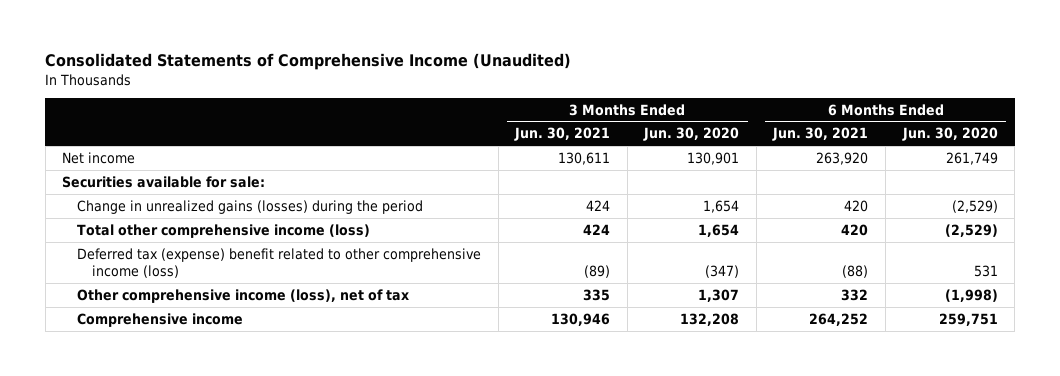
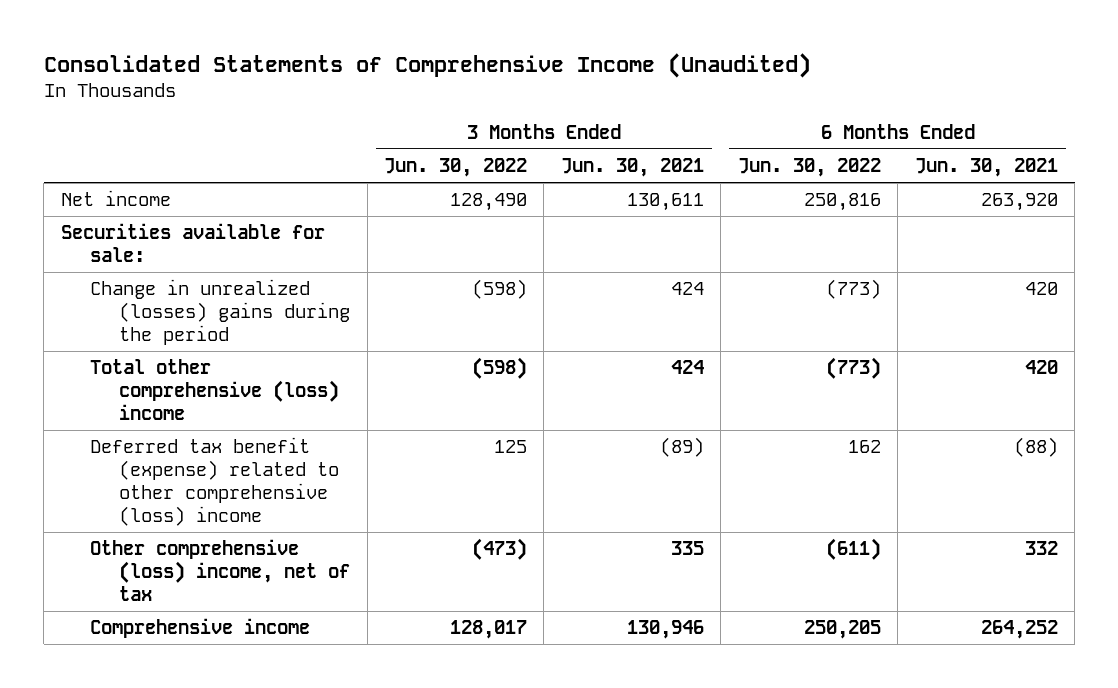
[643,127,740,142] Jun. 30, 2020 -> none
[901,127,998,142] Jun. 30, 2020 -> none
none -> [383,158,527,178] Jun. 30, 2022
none -> [737,158,881,178] Jun. 30, 2022
[77,199,424,214] Change in unrealized gains (losses) during the period -> [89,279,351,346] Change in unrealized (losses) gains during the period
[77,223,371,238] Total other comprehensive income (loss) -> [89,359,340,421] Total other comprehensive (loss) income
[77,247,482,278] Deferred tax (expense) benefit related to other comprehensive income (loss) -> [89,437,340,527] Deferred tax benefit (expense) related to other comprehensive (loss) income
[77,288,410,303] Other comprehensive income (loss), net of tax -> [89,539,351,602] Other comprehensive (loss) income, net of tax

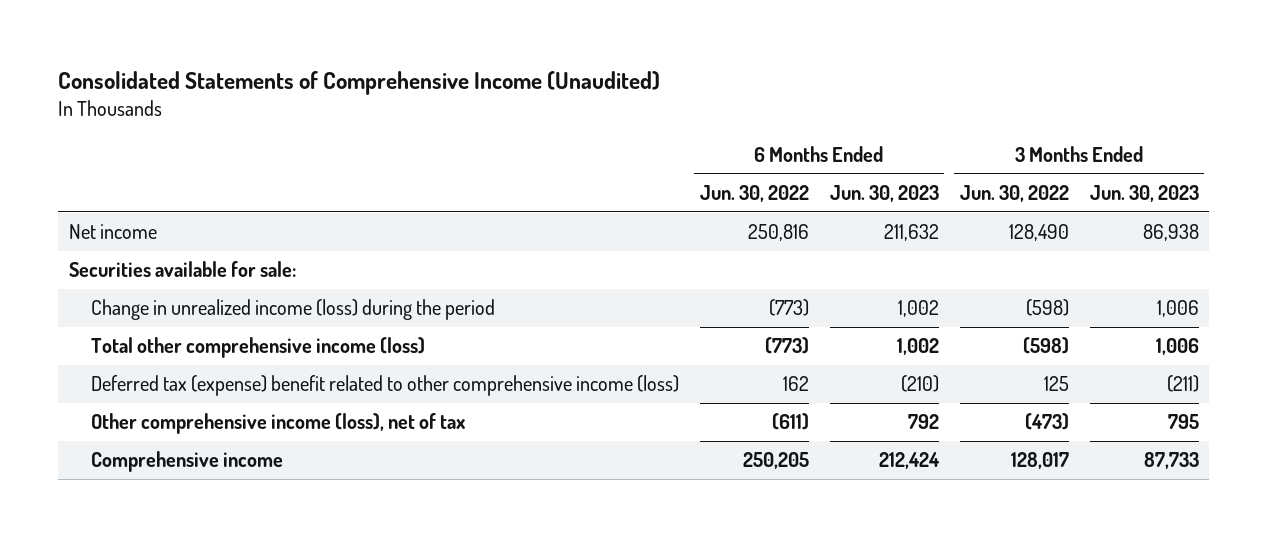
[560,158,704,178] Jun. 30, 2021 -> none
[914,158,1058,178] Jun. 30, 2021 -> none
none -> [829,185,939,203] Jun. 30, 2023
none -> [1089,185,1199,203] Jun. 30, 2023
[89,279,351,346] Change in unrealized (losses) gains during the period -> [90,299,495,321] Change in unrealized income (loss) during the period
[89,359,340,421] Total other comprehensive (loss) income -> [90,337,425,359] Total other comprehensive income (loss)
[89,437,340,527] Deferred tax benefit (expense) related to other comprehensive (loss) income -> [90,375,679,397] Deferred tax (expense) benefit related to other comprehensive income (loss)
[89,539,351,602] Other comprehensive (loss) income, net of tax -> [90,413,465,435] Other comprehensive income (loss), net of tax

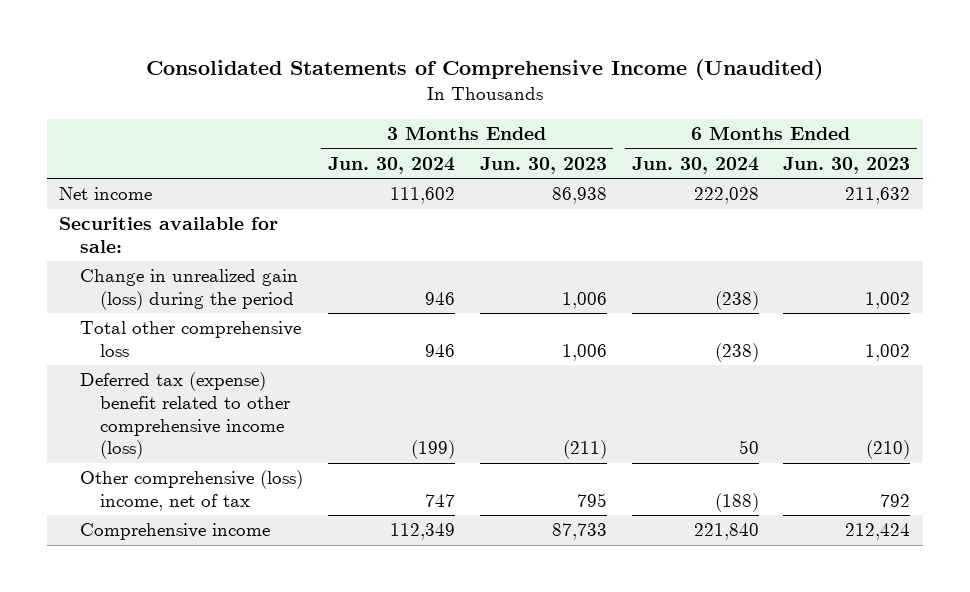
[699,185,809,203] Jun. 30, 2022 -> none
[959,185,1069,203] Jun. 30, 2022 -> none
none -> [327,156,455,174] Jun. 30, 2024
none -> [631,156,759,174] Jun. 30, 2024
[90,299,495,321] Change in unrealized income (loss) during the period -> [79,269,298,310] Change in unrealized gain (loss) during the period
[90,337,425,359] Total other comprehensive income (loss) -> [79,321,301,357] Total other comprehensive loss
[90,413,465,435] Other comprehensive income (loss), net of tax -> [79,470,303,511] Other comprehensive (loss) income, net of tax

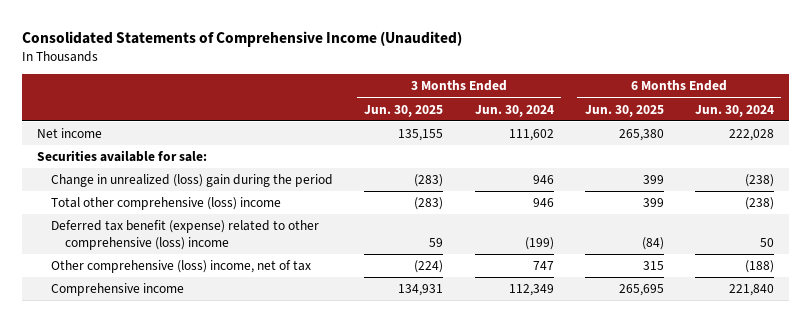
[479,156,607,174] Jun. 30, 2023 -> none
[783,156,911,174] Jun. 30, 2023 -> none
none -> [364,104,444,117] Jun. 30, 2025
none -> [584,104,664,117] Jun. 30, 2025
[79,269,298,310] Change in unrealized gain (loss) during the period -> [51,174,334,188] Change in unrealized (loss) gain during the period
[79,321,301,357] Total other comprehensive loss -> [51,197,282,211] Total other comprehensive (loss) income
[79,372,290,460] Deferred tax (expense) benefit related to other comprehensive income (loss) -> [51,220,320,250] Deferred tax benefit (expense) related to other comprehensive (loss) income

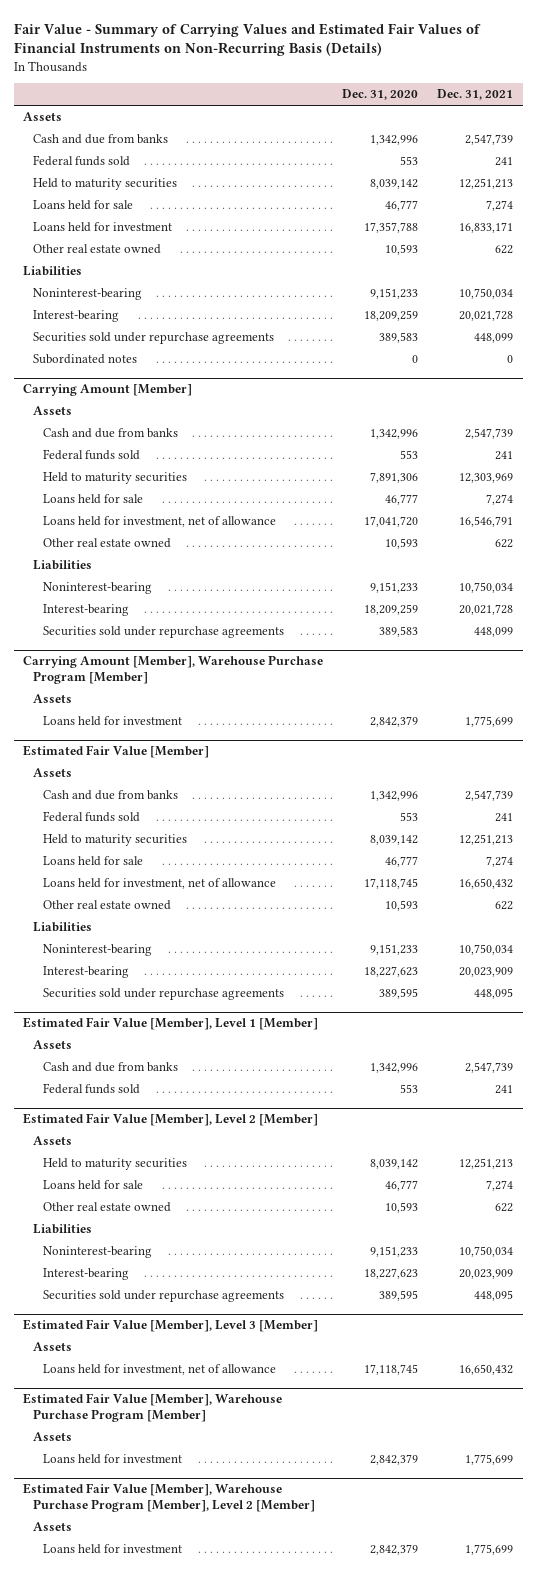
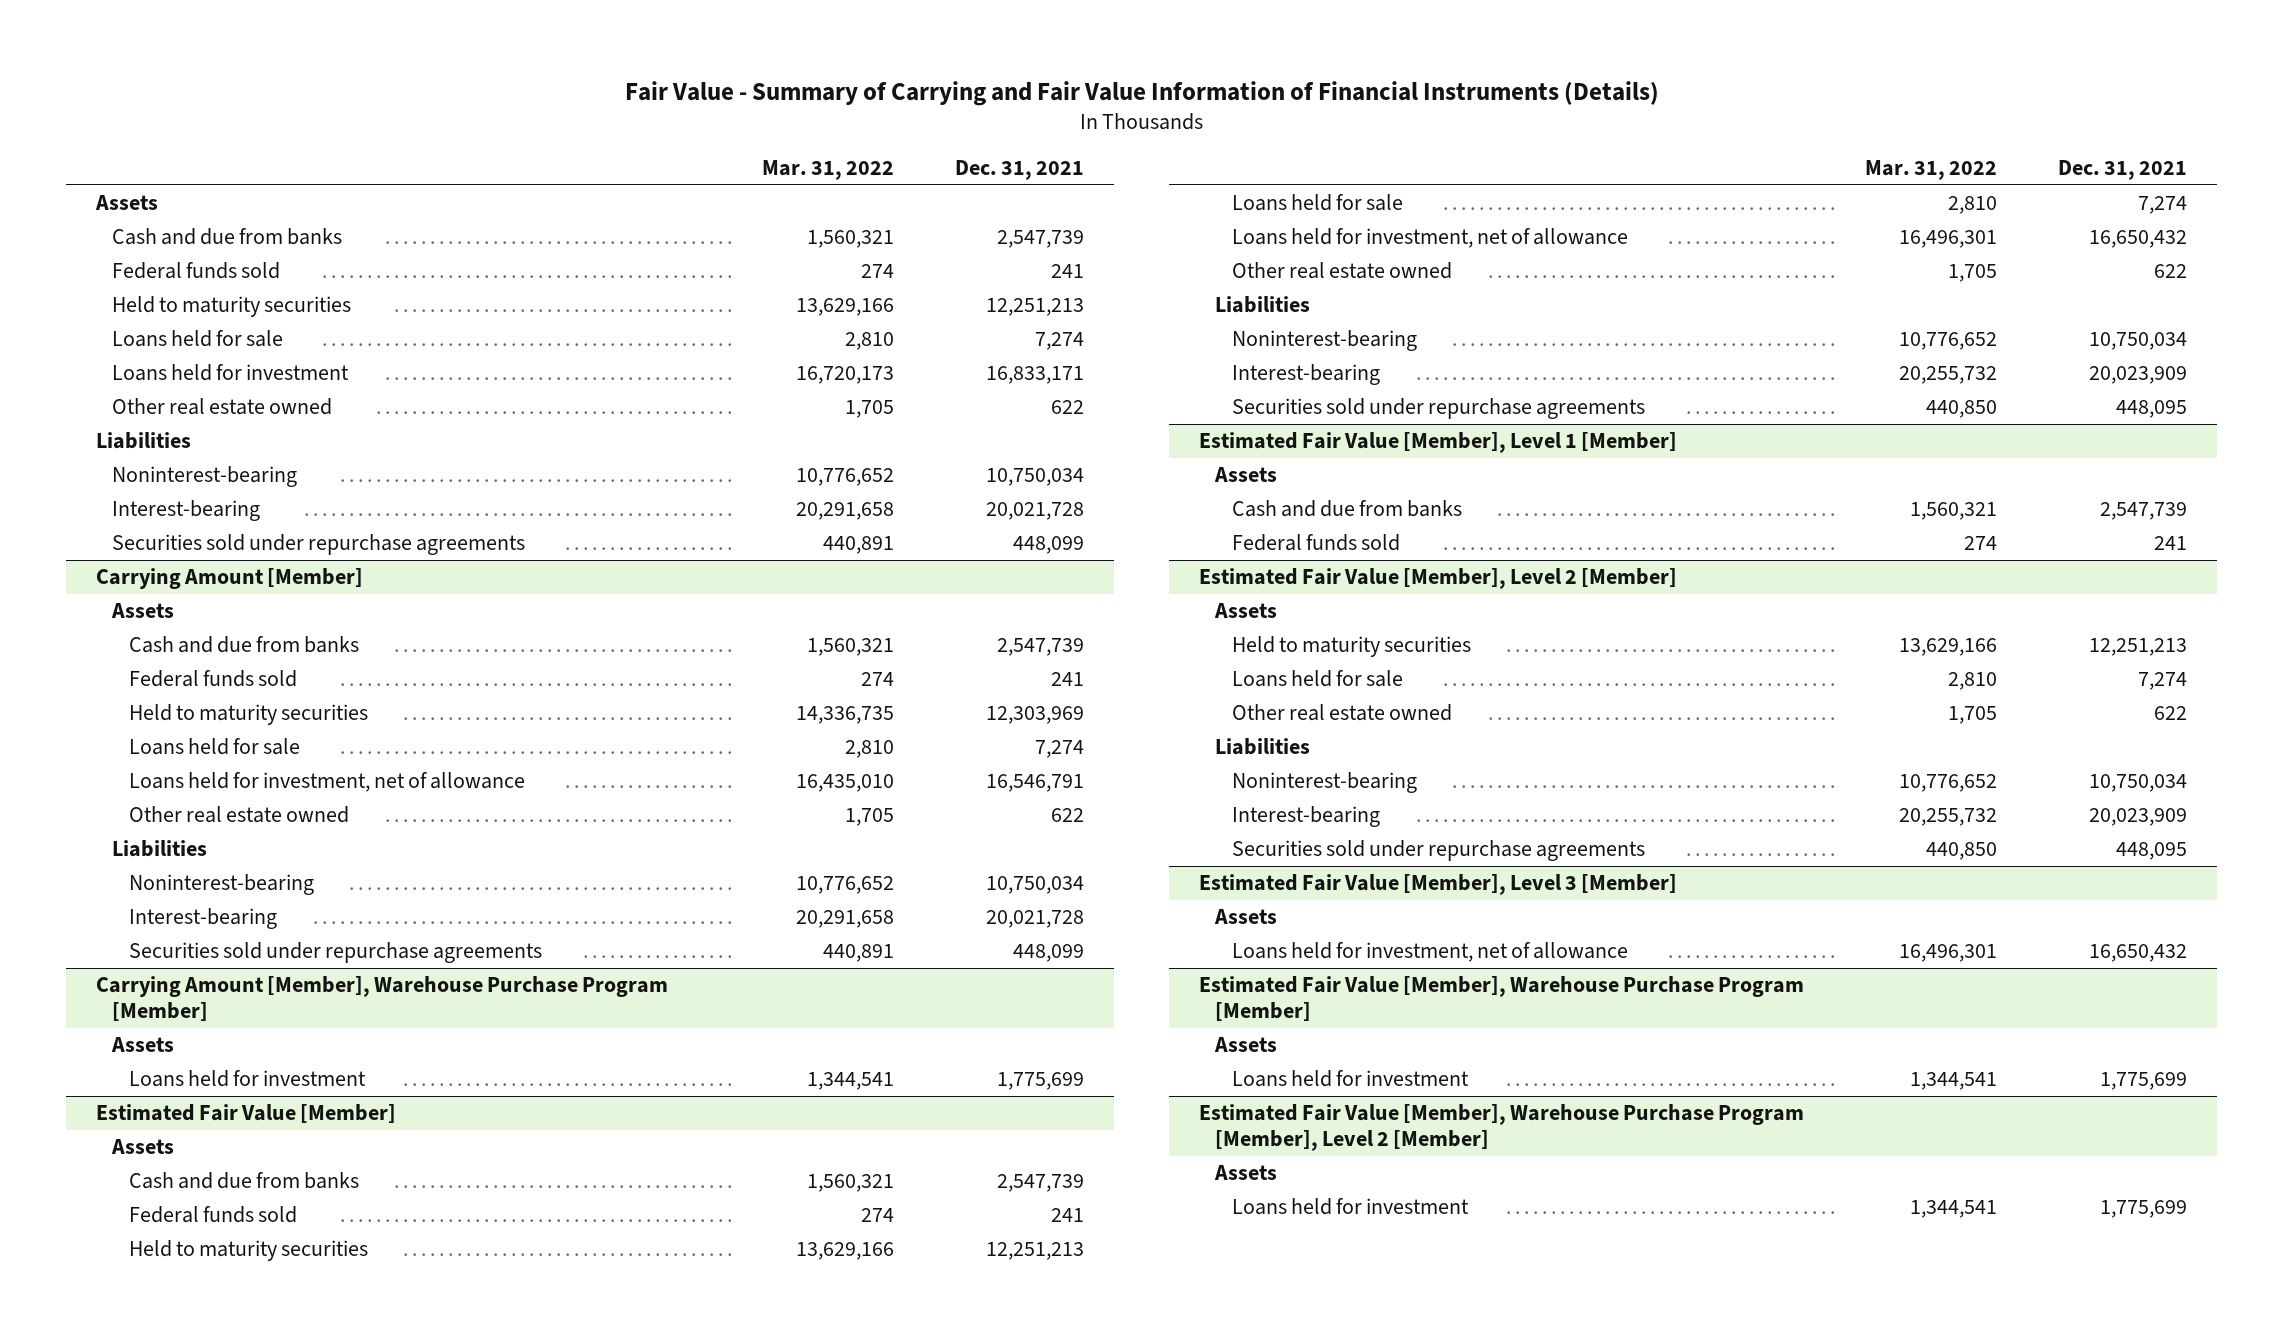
[13,22,481,57] Fair Value - Summary of Carrying Values and Estimated Fair Values of Financial Instruments on Non-Recurring Basis (Details) -> [624,80,1659,106] Fair Value - Summary of Carrying and Fair Value Information of Financial Instruments (Details)
[342,89,419,101] Dec. 31, 2020 -> none
none -> [762,159,895,180] Mar. 31, 2022
[33,353,138,364] Subordinated notes -> none

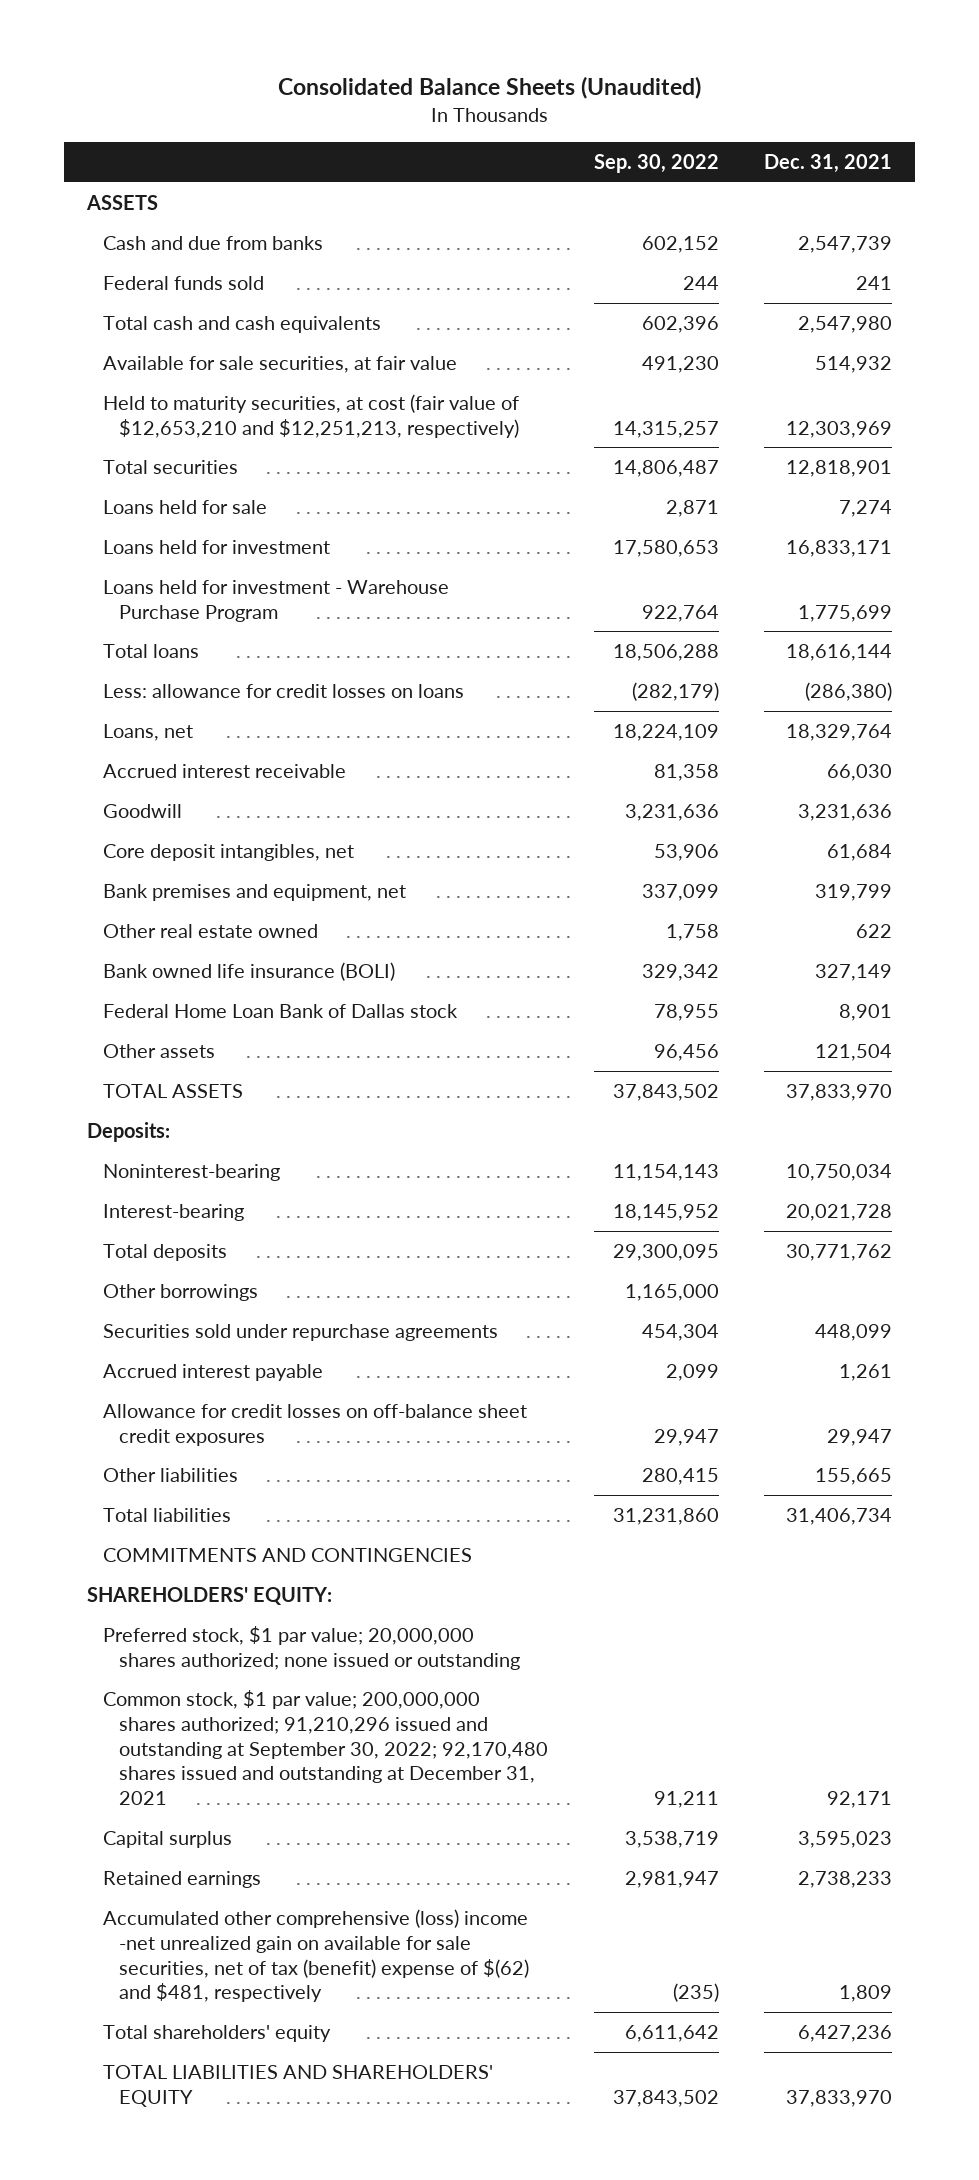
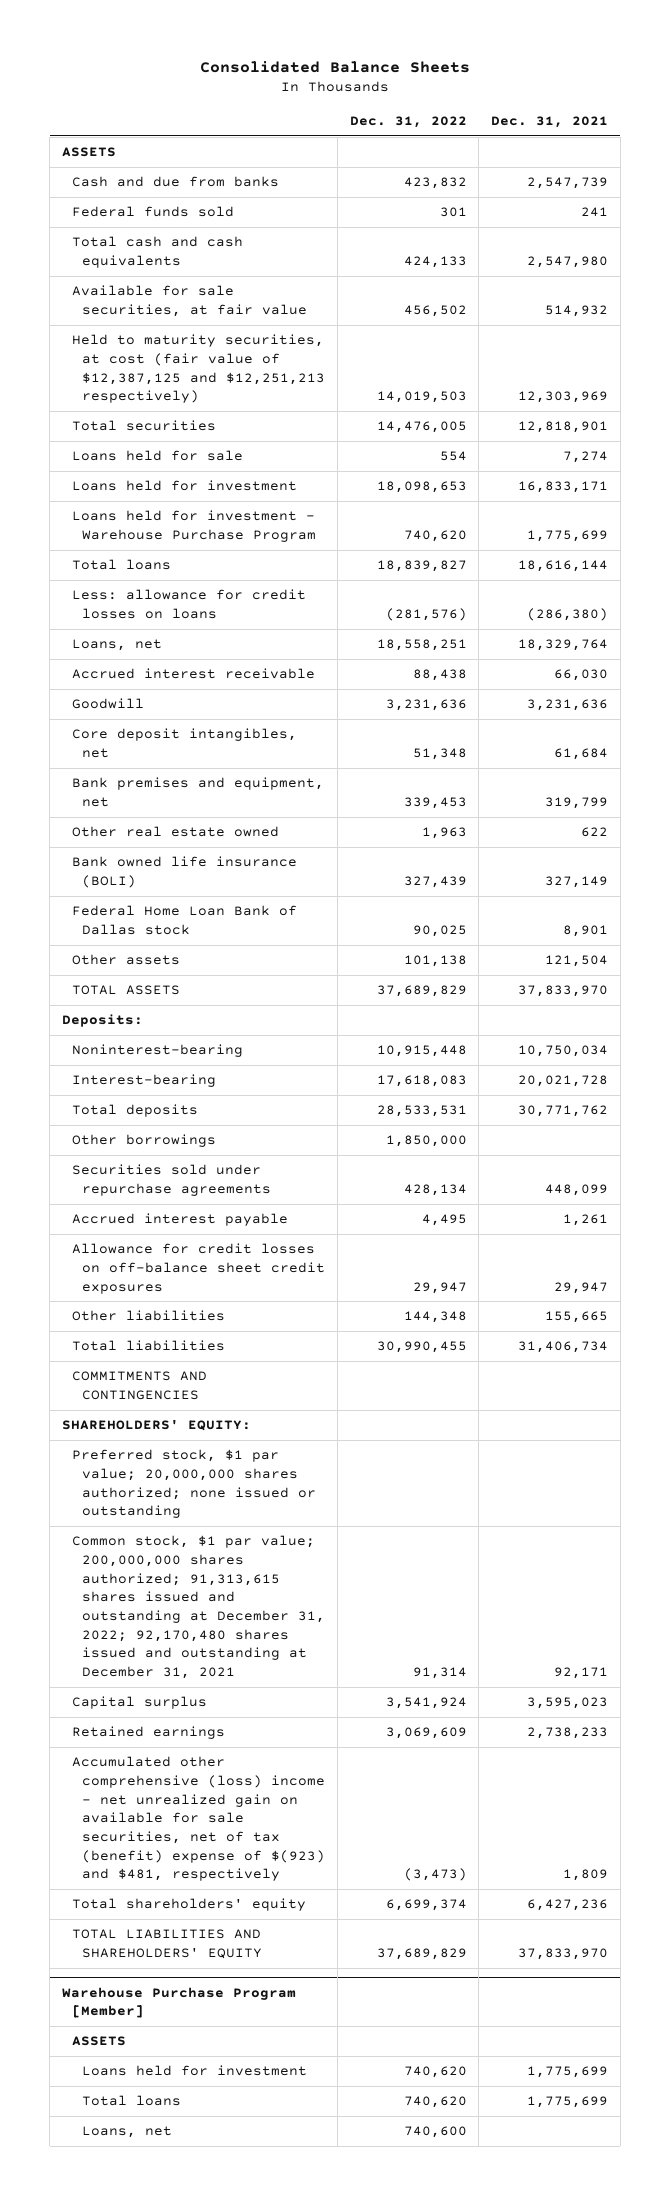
[277,76,701,100] Consolidated Balance Sheets (Unaudited) -> [199,61,470,74] Consolidated Balance Sheets
[593,154,719,174] Sep. 30, 2022 -> none
none -> [349,116,467,129] Dec. 31, 2022
[103,393,520,438] Held to maturity securities, at cost (fair value of $12,653,210 and $12,251,213, respectively) -> [72,334,326,404] Held to maturity securities, at cost (fair value of $12,387,125 and $12,251,213 respectively)
[103,1689,549,1806] Common stock, $1 par value; 200,000,000 shares authorized; 91,210,296 issued and outstanding at September 30, 2022; 92,170,480 shares issued and outstanding at December 31, 2021 -> [72,1535,326,1680] Common stock, $1 par value; 200,000,000 shares authorized; 91,313,615 shares issued and outstanding at December 31, 2022; 92,170,480 shares issued and outstanding at December 31, 2021
[103,1908,530,2003] Accumulated other comprehensive (loss) income -net unrealized gain on available for sale securities, net of tax (benefit) expense of $(62) and $481, respectively -> [72,1756,326,1882] Accumulated other comprehensive (loss) income - net unrealized gain on available for sale securities, net of tax (benefit) expense of $(923) and $481, respectively
none -> [61,1986,296,2019] Warehouse Purchase Program [Member]
none -> [72,2036,127,2047] ASSETS
none -> [82,2065,308,2077] Loans held for investment
none -> [82,2095,182,2107] Total loans
none -> [82,2126,173,2139] Loans, net

